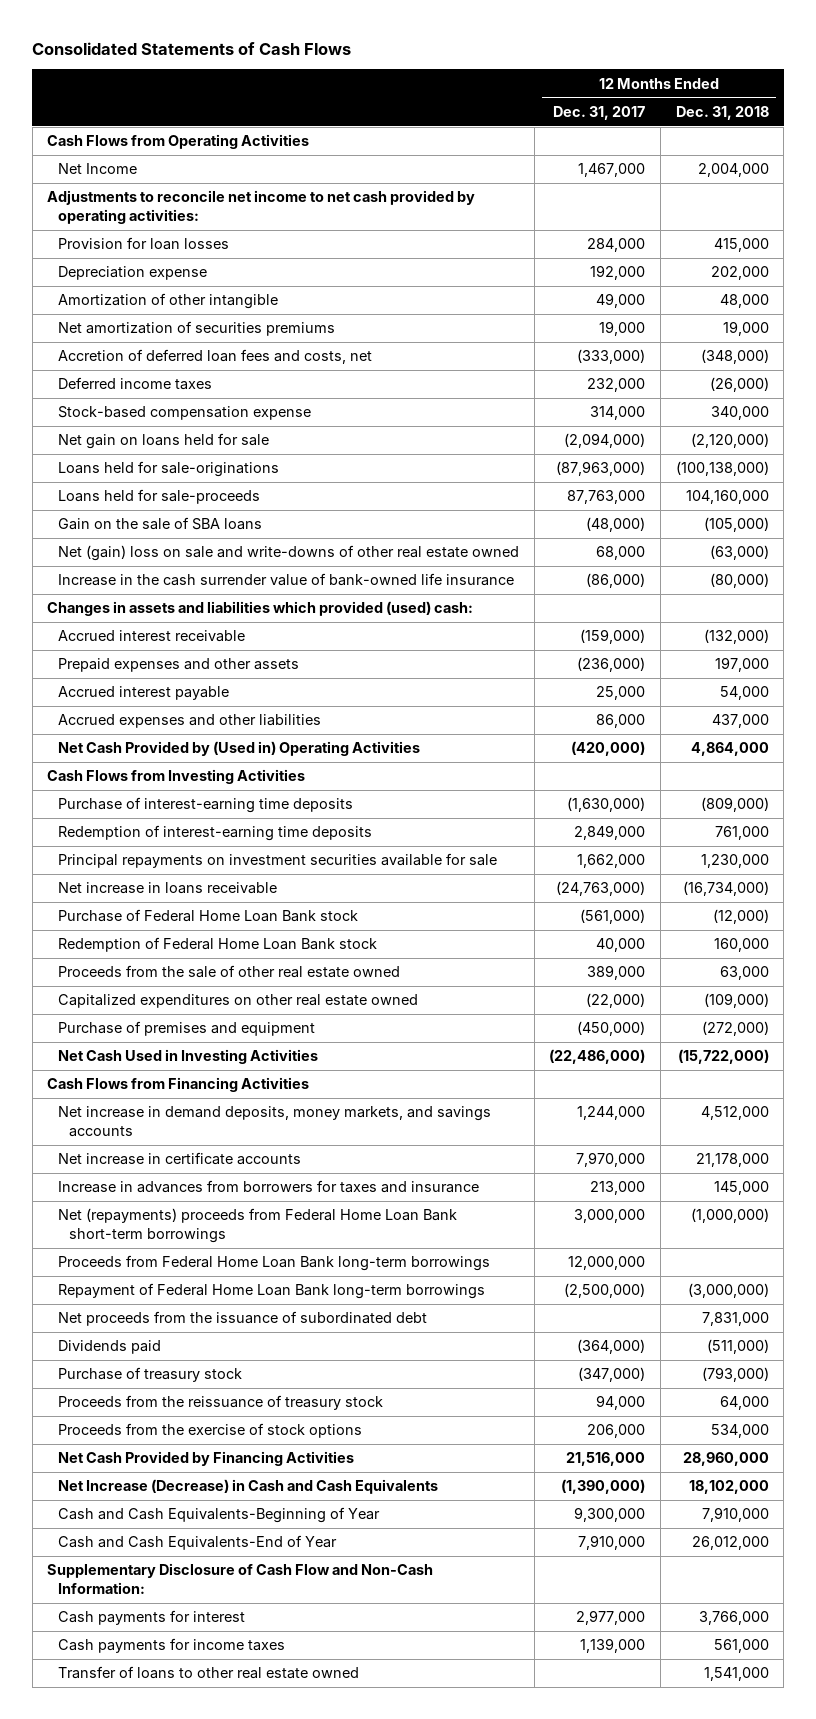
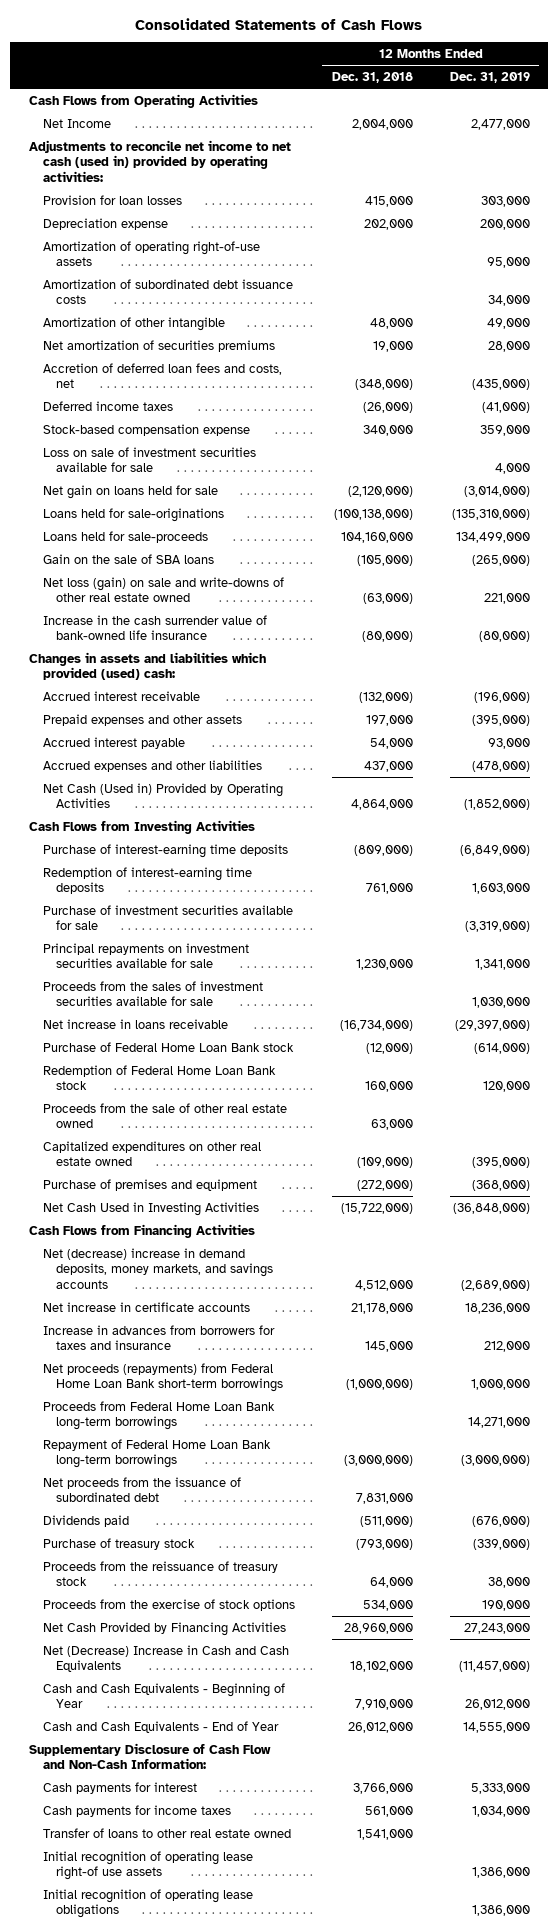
[553,105,646,120] Dec. 31, 2017 -> none
none -> [449,72,530,84] Dec. 31, 2019
[47,190,476,225] Adjustments to reconcile net income to net cash provided by operating activities: -> [28,139,291,182] Adjustments to reconcile net income to net cash (used in) provided by operating activities:
none -> [42,240,260,267] Amortization of operating right-of-use assets
none -> [42,278,293,305] Amortization of subordinated debt issuance costs
none -> [42,446,256,473] Loss on sale of investment securities available for sale
[58,545,520,562] Net (gain) loss on sale and write-downs of other real estate owned -> [42,576,284,603] Net loss (gain) on sale and write-downs of other real estate owned
[58,741,421,757] Net Cash Provided by (Used in) Operating Activities -> [42,782,283,809] Net Cash (Used in) Provided by Operating Activities
none -> [42,904,293,931] Purchase of investment securities available for sale
none -> [42,980,263,1007] Proceeds from the sales of investment securities available for sale
[58,1106,492,1138] Net increase in demand deposits, money markets, and savings accounts -> [42,1247,274,1289] Net (decrease) increase in demand deposits, money markets, and savings accounts
[58,1208,458,1244] Net (repayments) proceeds from Federal Home Loan Bank short-term borrowings -> [42,1362,284,1393] Net proceeds (repayments) from Federal Home Loan Bank short-term borrowings
[58,1479,439,1495] Net Increase (Decrease) in Cash and Cash Equivalents -> [42,1644,289,1673] Net (Decrease) Increase in Cash and Cash Equivalents
[58,1507,381,1524] Cash and Cash Equivalents-Beginning of Year -> [42,1682,285,1709] Cash and Cash Equivalents - Beginning of Year
[58,1535,338,1551] Cash and Cash Equivalents-End of Year -> [42,1720,279,1733] Cash and Cash Equivalents - End of Year
none -> [42,1850,253,1881] Initial recognition of operating lease right-of use assets
none -> [42,1888,253,1919] Initial recognition of operating lease obligations

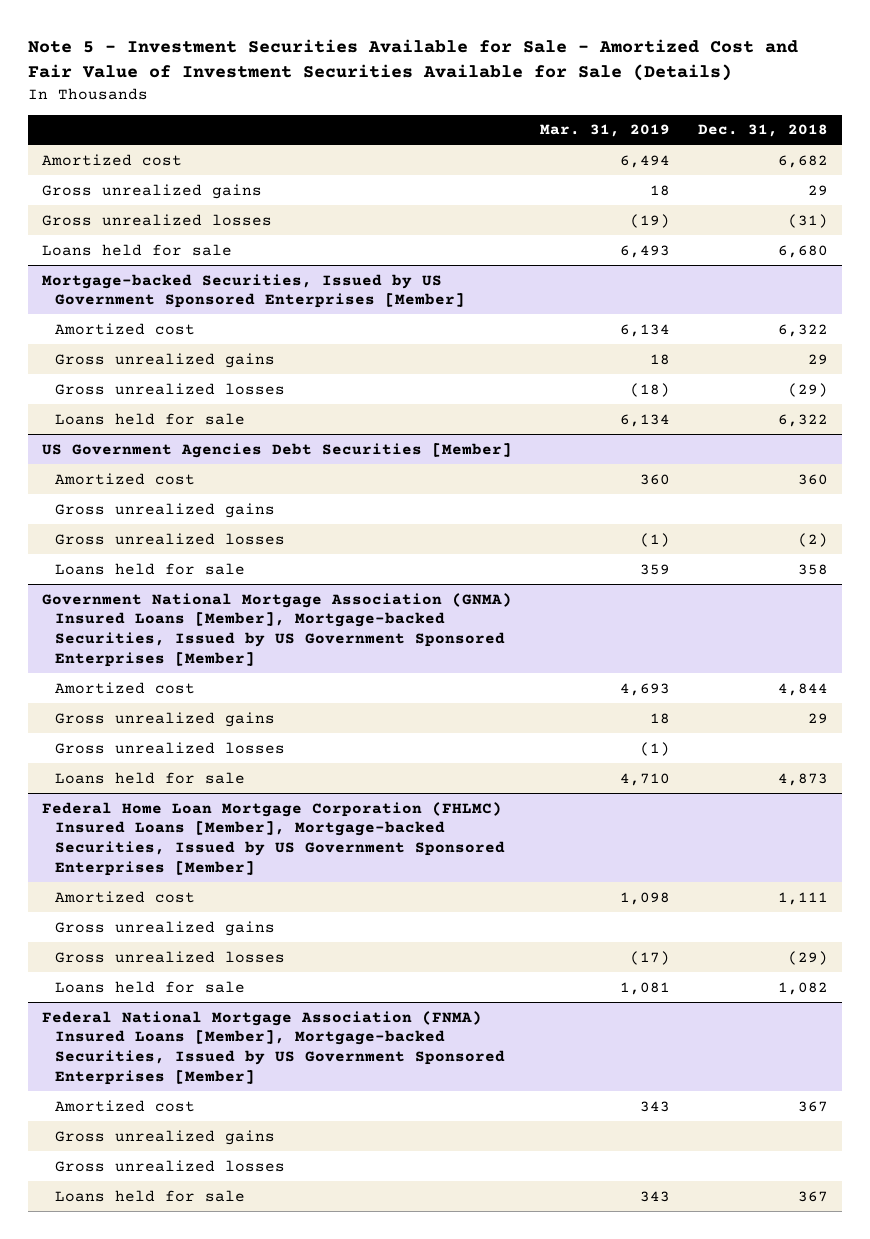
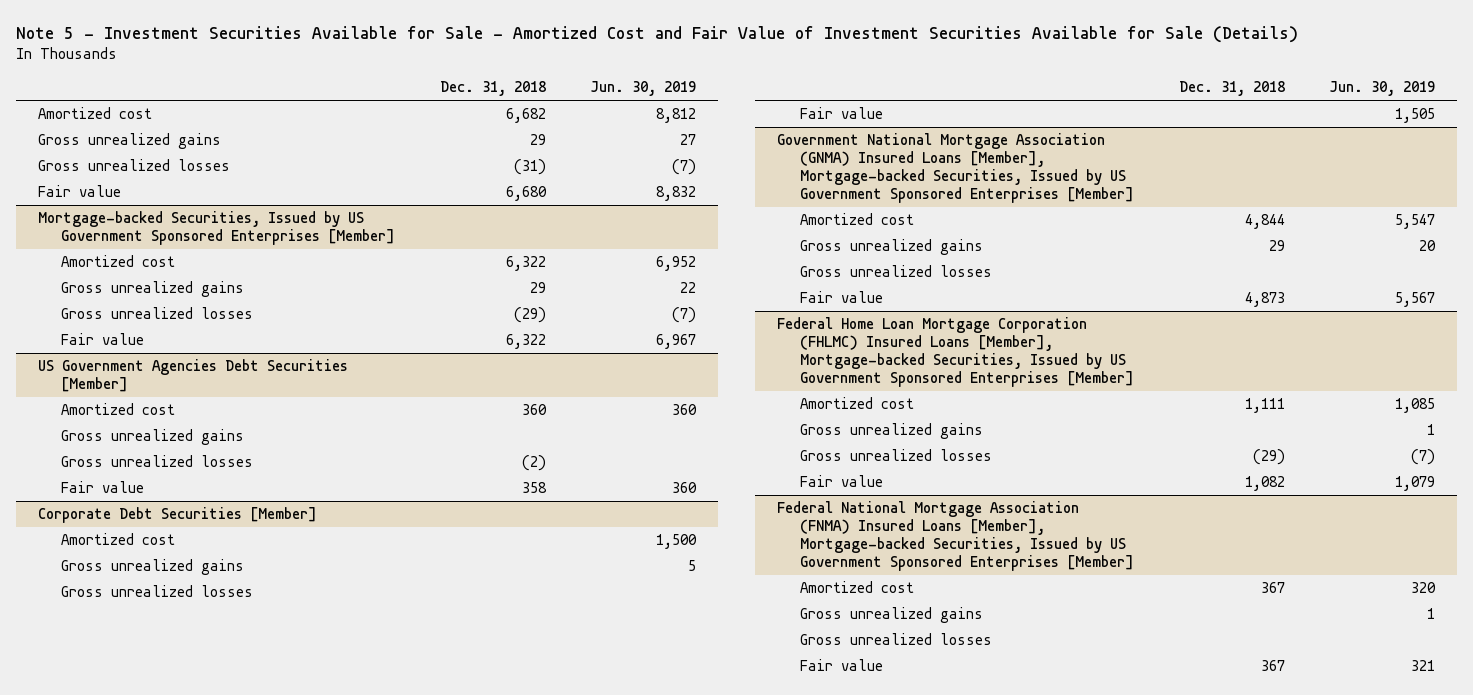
[539,124,670,138] Mar. 31, 2019 -> none
none -> [589,81,696,97] Jun. 30, 2019
[41,243,232,256] Loans held for sale -> [38,185,122,198] Fair value
[54,412,245,425] Loans held for sale -> [61,333,145,346] Fair value
[54,562,245,575] Loans held for sale -> [61,481,145,494] Fair value
none -> [38,507,318,524] Corporate Debt Securities [Member]
none -> [61,533,176,546] Amortized cost
none -> [61,559,245,576] Gross unrealized gains
none -> [61,585,254,598] Gross unrealized losses
none -> [800,107,884,120] Fair value
[54,771,245,784] Loans held for sale -> [800,291,884,304] Fair value
[54,980,245,993] Loans held for sale -> [800,475,884,488] Fair value
[54,1189,245,1202] Loans held for sale -> [800,659,884,672] Fair value

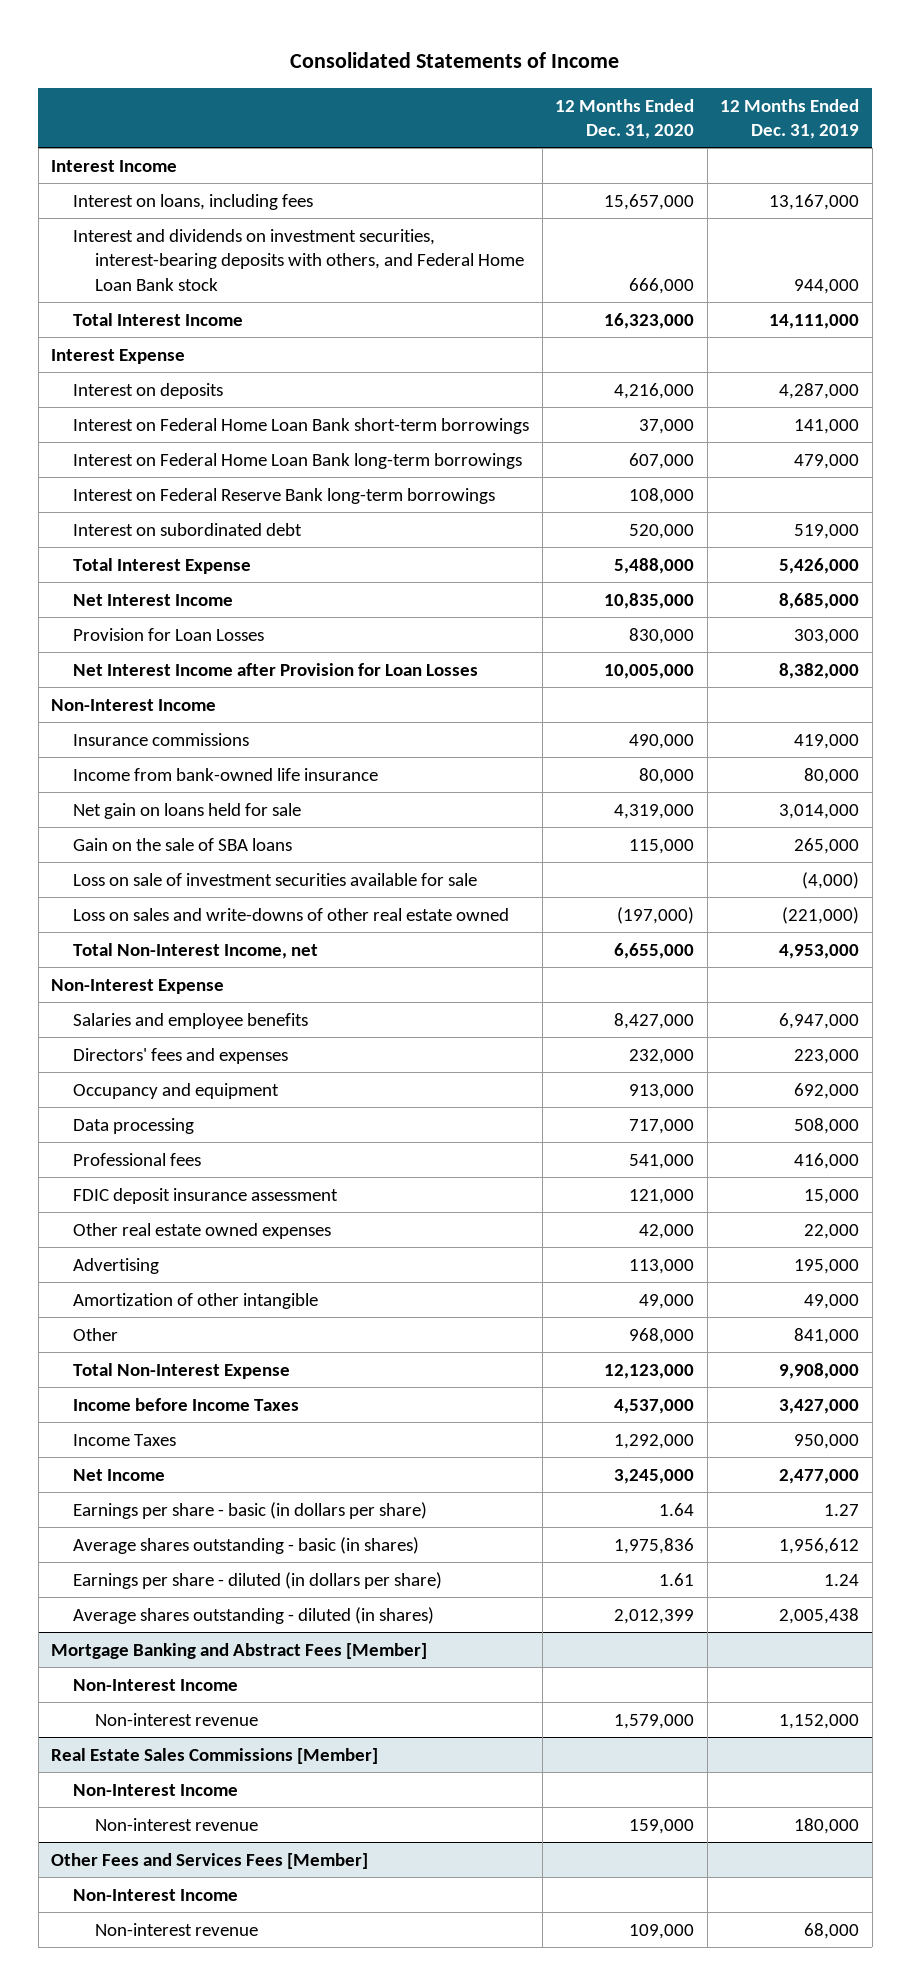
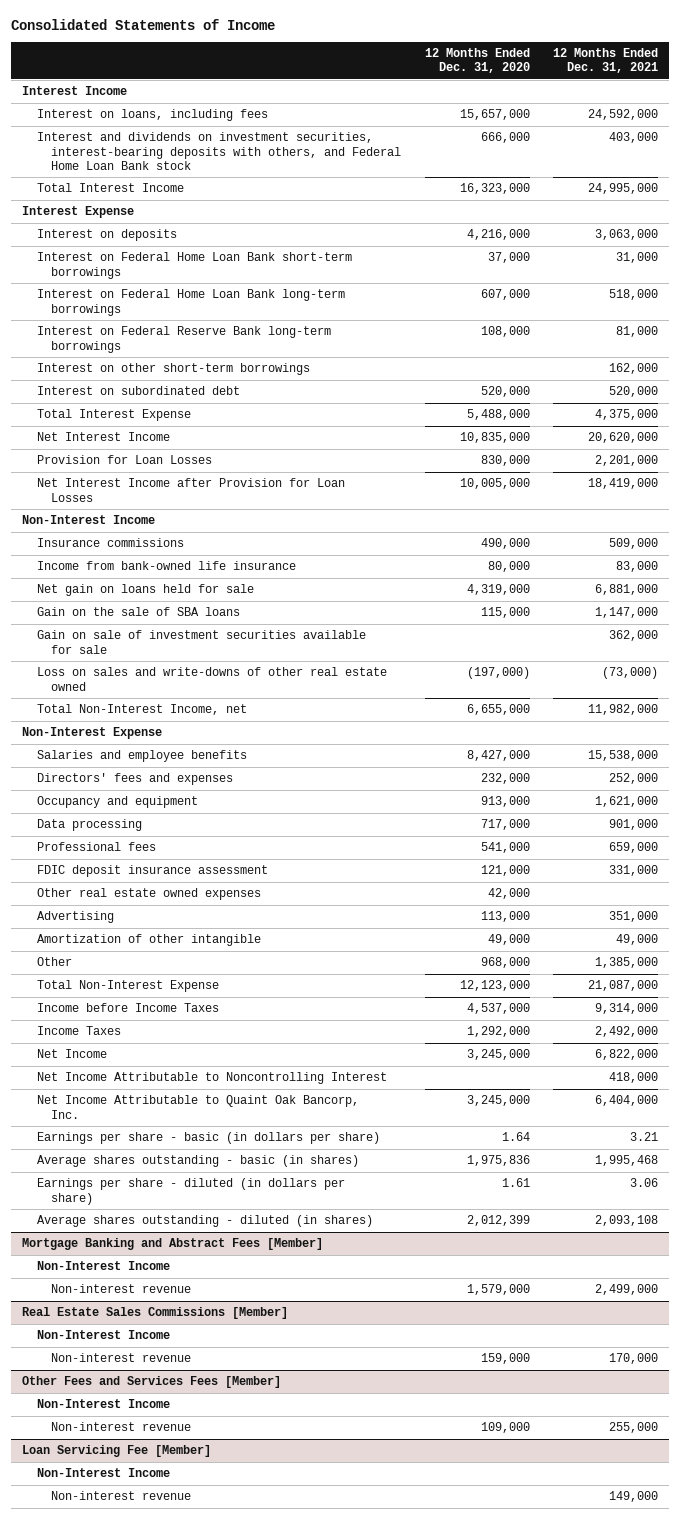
[720,98,860,139] 12 Months Ended Dec. 31, 2019 -> none
none -> [552,48,658,74] 12 Months Ended Dec. 31, 2021
none -> [36,363,310,376] Interest on other short-term borrowings
[73,872,478,886] Loss on sale of investment securities available for sale -> [36,630,366,654] Gain on sale of investment securities available for sale
none -> [36,1072,387,1085] Net Income Attributable to Noncontrolling Interest
none -> [36,1095,359,1119] Net Income Attributable to Quaint Oak Bancorp, Inc.
none -> [22,1445,212,1458] Loan Servicing Fee [Member]
none -> [36,1468,170,1478] Non-Interest Income
none -> [51,1491,192,1501] Non-interest revenue

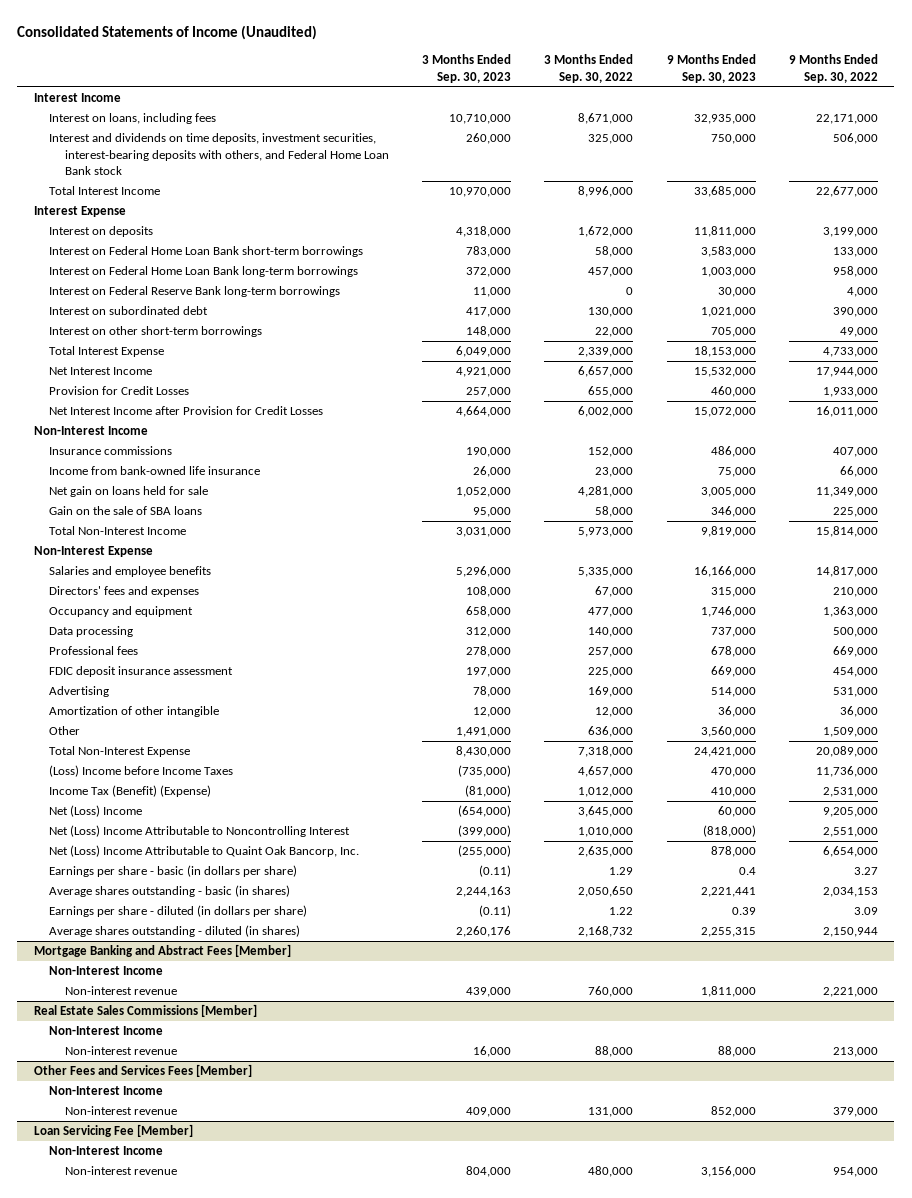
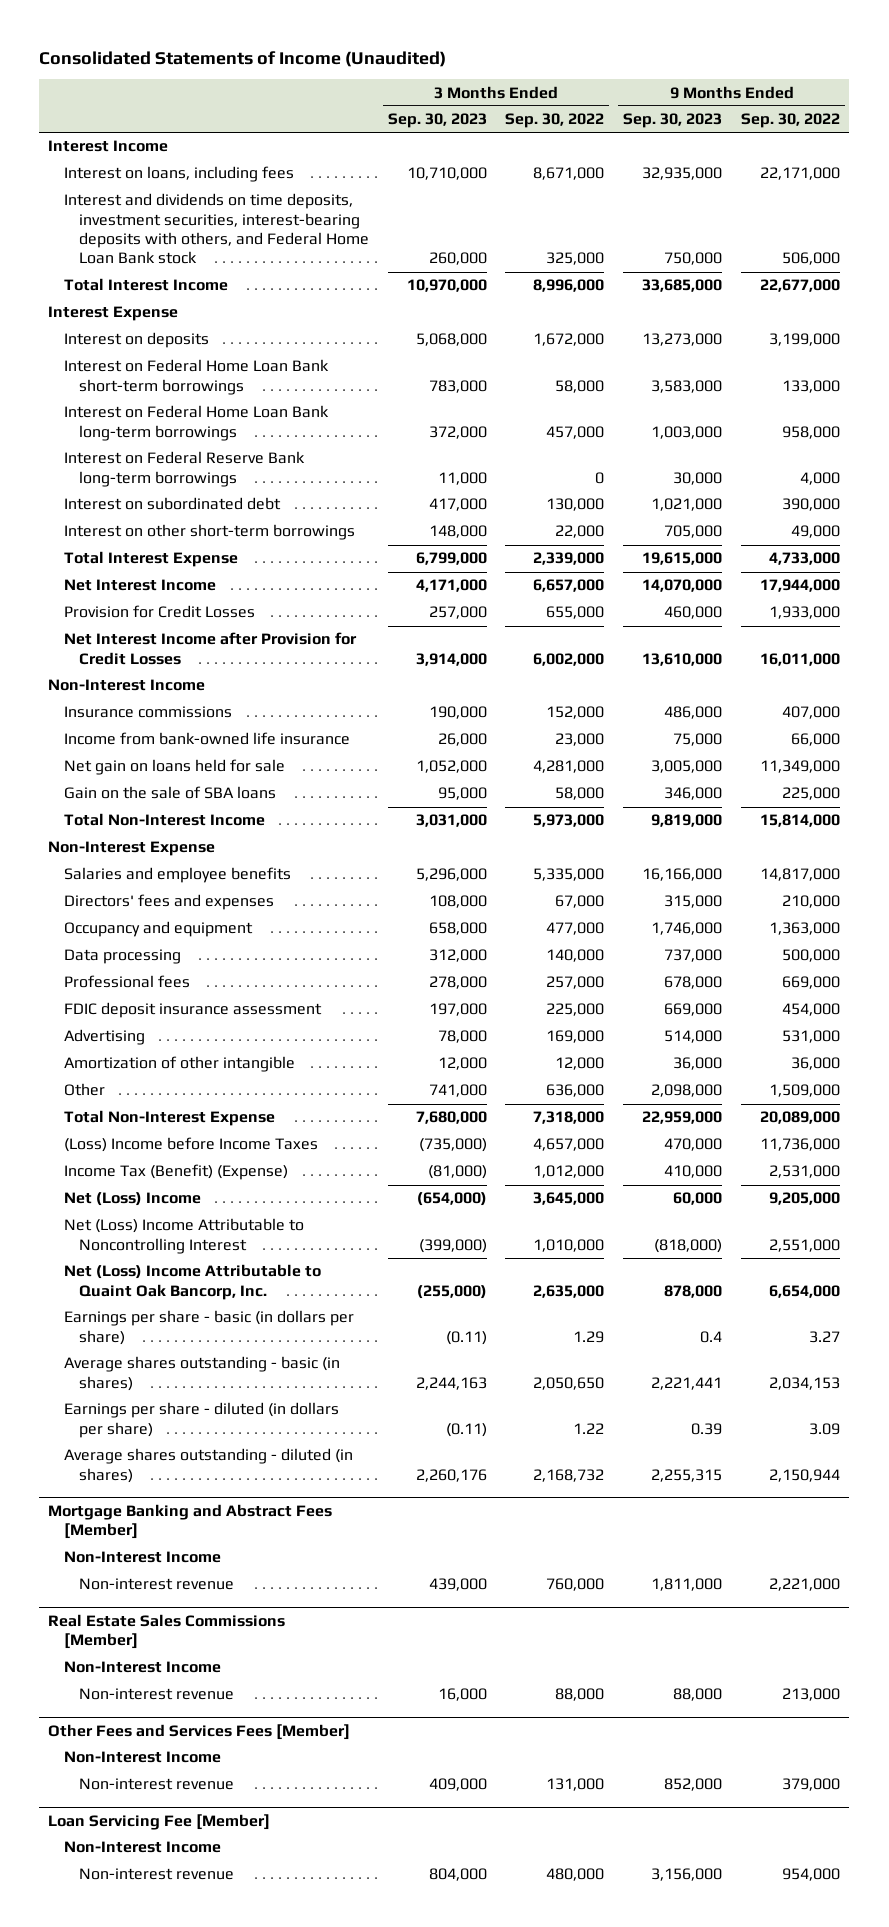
[456,226,512,238] 4,318,000 -> [415,333,487,347] 5,068,000
[693,226,756,238] 11,811,000 -> [642,333,723,347] 13,273,000
[456,346,512,358] 6,049,000 -> [415,552,487,566] 6,799,000
[693,346,756,358] 18,153,000 -> [642,552,723,566] 19,615,000
[456,367,512,378] 4,921,000 -> [415,579,487,593] 4,171,000
[693,367,756,378] 15,532,000 -> [642,579,723,593] 14,070,000
[456,406,512,418] 4,664,000 -> [415,652,487,666] 3,914,000
[693,407,756,418] 15,072,000 -> [642,652,723,666] 13,610,000
[456,727,512,738] 1,491,000 -> [428,1084,487,1098] 741,000
[700,726,756,738] 3,560,000 -> [651,1084,723,1098] 2,098,000
[456,746,512,758] 8,430,000 -> [415,1111,487,1125] 7,680,000
[693,747,756,758] 24,421,000 -> [642,1111,723,1125] 22,959,000

